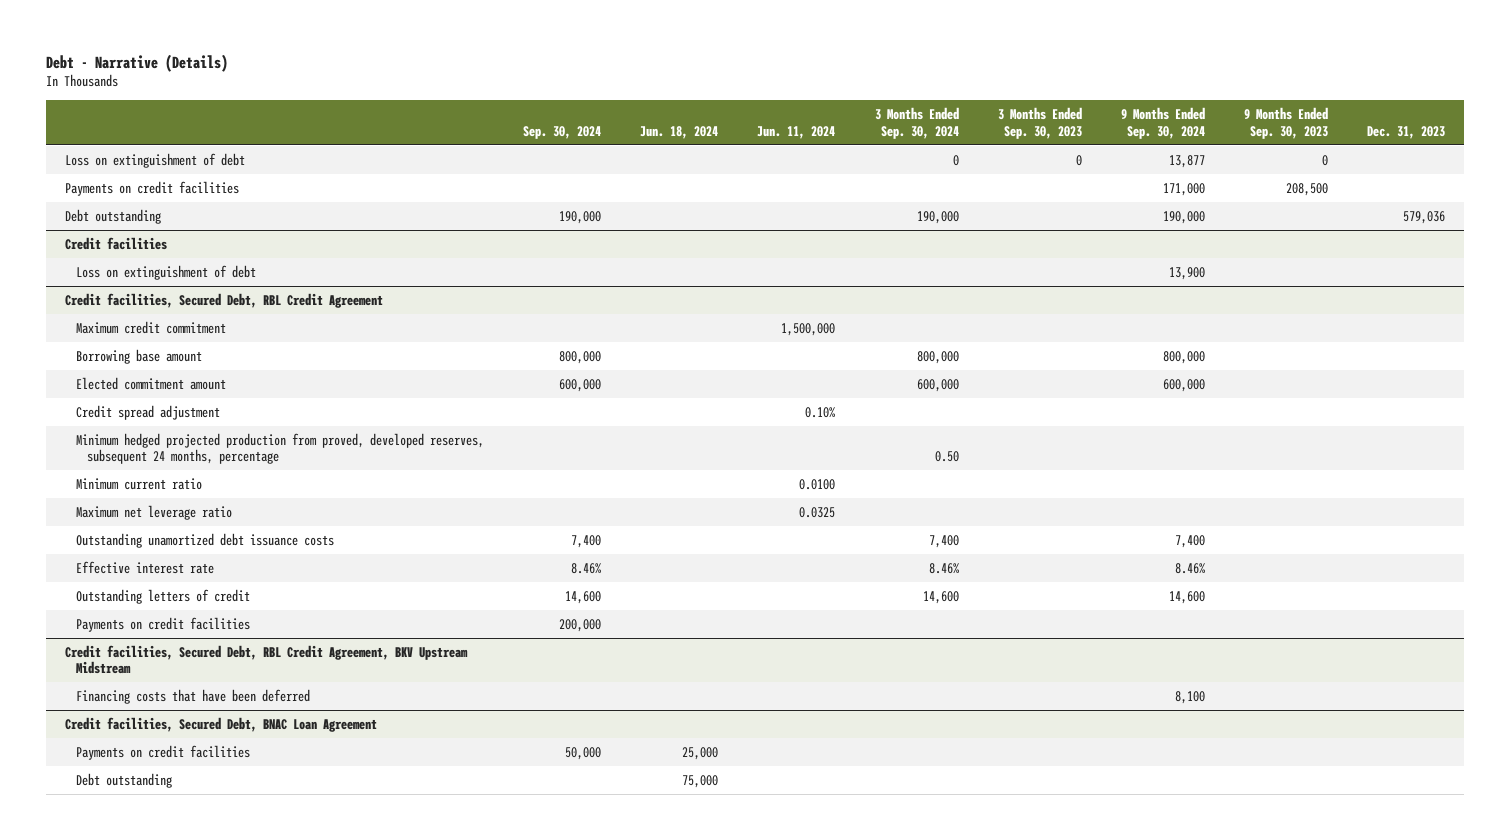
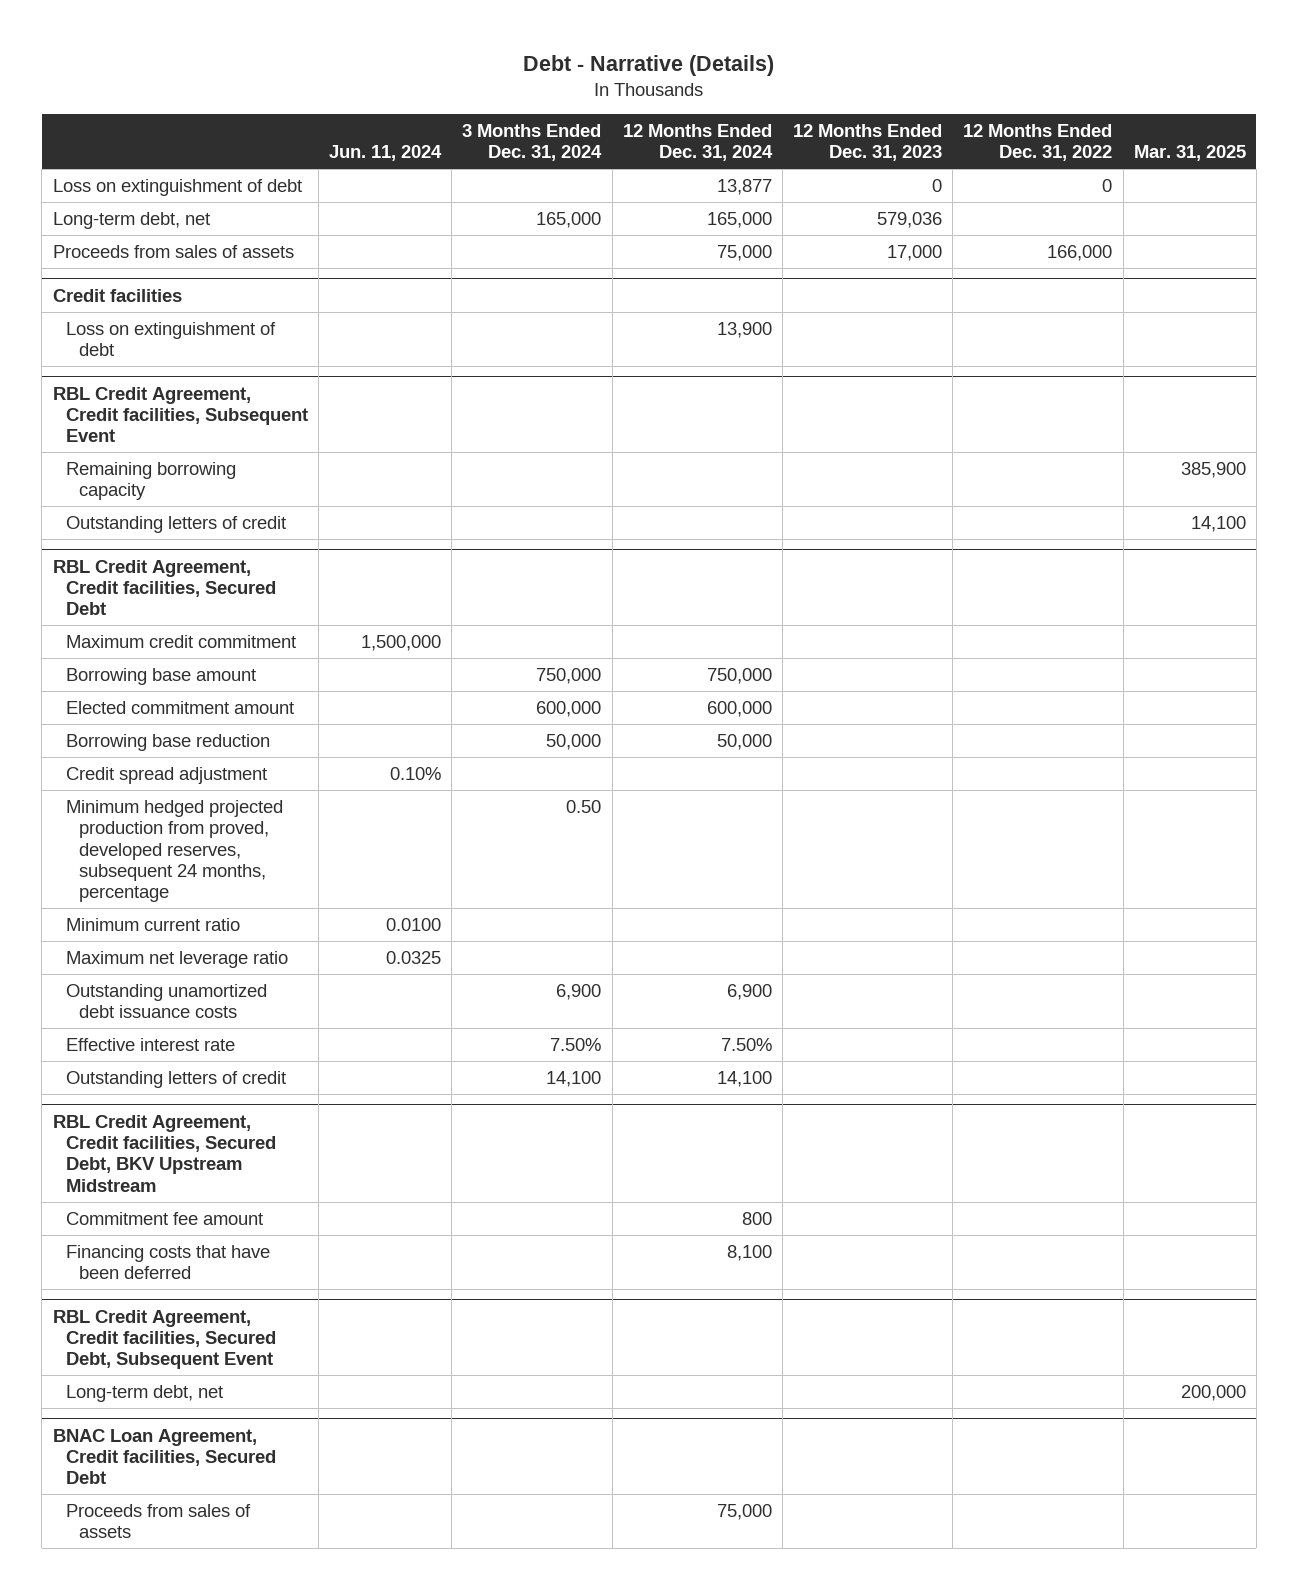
[523,125,602,139] Sep. 30, 2024 -> none
[640,125,719,139] Jun. 18, 2024 -> none
[874,107,959,139] 3 Months Ended Sep. 30, 2024 -> none
[997,107,1082,139] 3 Months Ended Sep. 30, 2023 -> none
[1120,107,1205,139] 9 Months Ended Sep. 30, 2024 -> none
[1243,107,1328,139] 9 Months Ended Sep. 30, 2023 -> none
[1366,125,1445,139] Dec. 31, 2023 -> none
none -> [462,124,603,162] 3 Months Ended Dec. 31, 2024
none -> [622,124,773,162] 12 Months Ended Dec. 31, 2024
none -> [793,124,943,162] 12 Months Ended Dec. 31, 2023
none -> [963,124,1113,162] 12 Months Ended Dec. 31, 2022
none -> [1133,145,1246,162] Mar. 31, 2025
[65,180,240,196] Payments on credit facilities -> none
[65,208,162,224] Debt outstanding -> [52,211,210,229] Long-term debt, net
none -> [52,244,294,258] Proceeds from sales of assets
none -> [52,386,308,443] RBL Credit Agreement, Credit facilities, Subsequent Event
none -> [65,461,236,501] Remaining borrowing capacity
none -> [65,515,286,533] Outstanding letters of credit
[65,292,384,308] Credit facilities, Secured Debt, RBL Credit Agreement -> [52,559,276,616] RBL Credit Agreement, Credit facilities, Secured Debt
none -> [65,733,270,751] Borrowing base reduction
[76,616,251,632] Payments on credit facilities -> none
[65,644,469,675] Credit facilities, Secured Debt, RBL Credit Agreement, BKV Upstream Midstream -> [52,1114,276,1192] RBL Credit Agreement, Credit facilities, Secured Debt, BKV Upstream Midstream
none -> [65,1211,263,1225] Commitment fee amount
[76,744,251,760] Payments on credit facilities -> none
[76,772,173,788] Debt outstanding -> none
none -> [52,1309,276,1370] RBL Credit Agreement, Credit facilities, Secured Debt, Subsequent Event
none -> [65,1384,223,1402] Long-term debt, net
[65,716,378,732] Credit facilities, Secured Debt, BNAC Loan Agreement -> [52,1428,276,1485] BNAC Loan Agreement, Credit facilities, Secured Debt
none -> [65,1503,251,1539] Proceeds from sales of assets

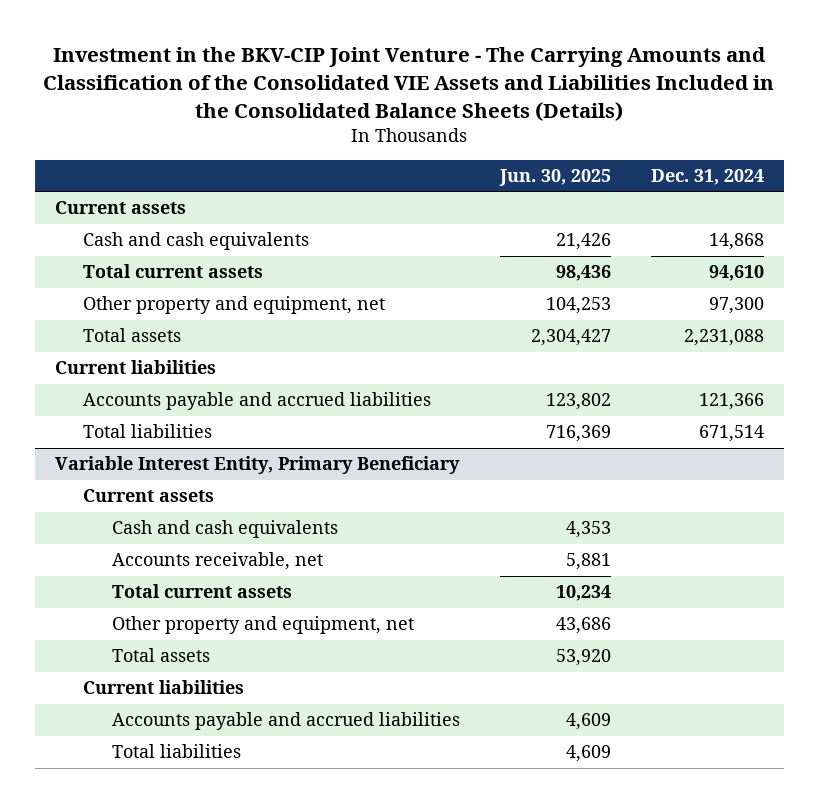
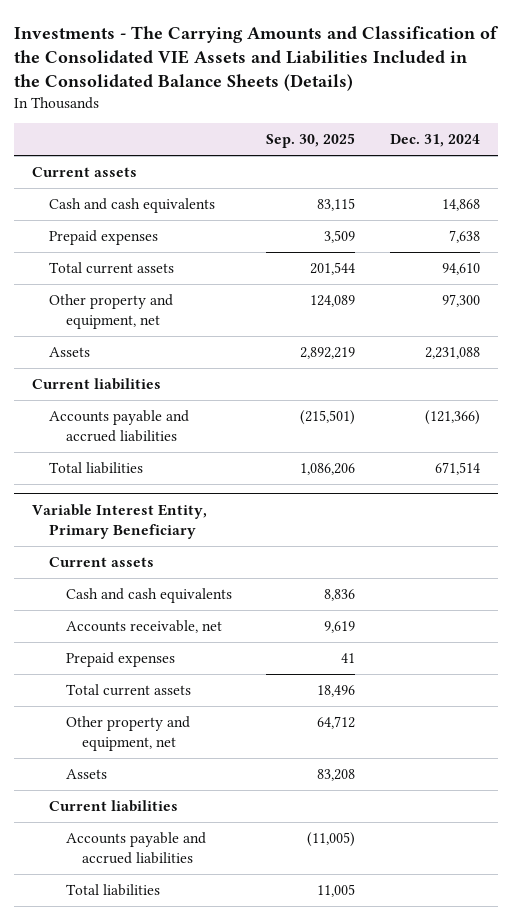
[43,47,775,121] Investment in the BKV-CIP Joint Venture - The Carrying Amounts and Classification of the Consolidated VIE Assets and Liabilities Included in the Consolidated Balance Sheets (Details) -> [14,25,500,91] Investments - The Carrying Amounts and Classification of the Consolidated VIE Assets and Liabilities Included in the Consolidated Balance Sheets (Details)
[498,168,611,186] Jun. 30, 2025 -> none
none -> [266,133,356,149] Sep. 30, 2025
none -> [48,229,158,245] Prepaid expenses
[83,328,182,343] Total assets -> [48,346,90,357] Assets
[698,393,764,411] 121,366 -> [425,409,481,425] (121,366)
none -> [65,651,175,667] Prepaid expenses
[111,648,210,663] Total assets -> [65,768,107,779] Assets

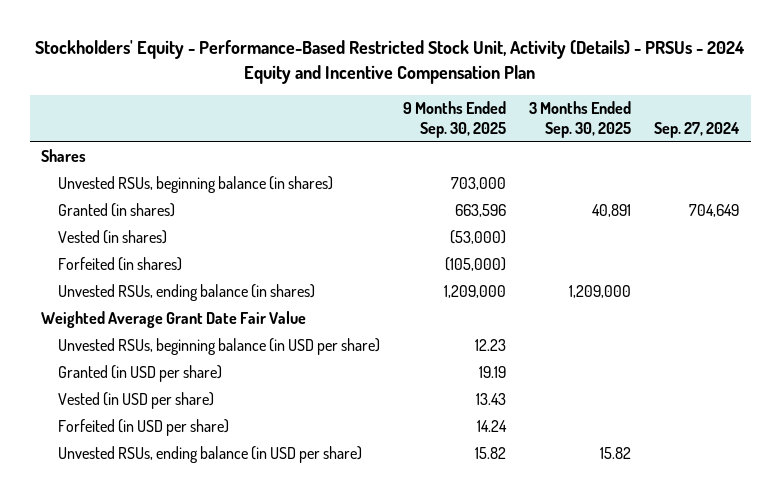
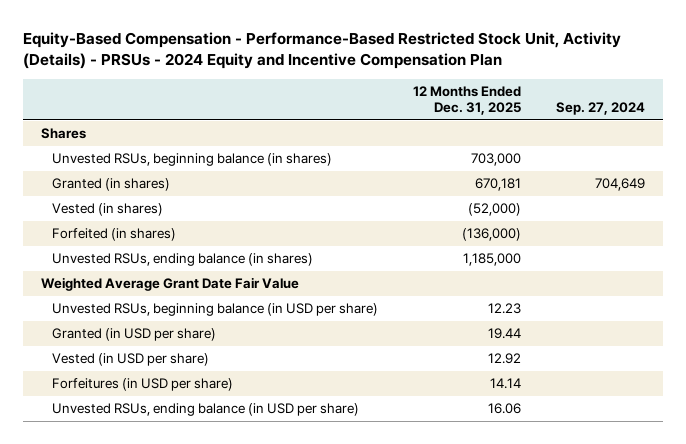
[35,40,746,84] Stockholders' Equity - Performance-Based Restricted Stock Unit, Activity (Details) - PRSUs - 2024 Equity and Incentive Compensation Plan -> [23,32,622,70] Equity-Based Compensation - Performance-Based Restricted Stock Unit, Activity (Details) - PRSUs - 2024 Equity and Incentive Compensation Plan
[402,101,506,138] 9 Months Ended Sep. 30, 2025 -> none
[528,101,631,138] 3 Months Ended Sep. 30, 2025 -> none
none -> [413,86,522,116] 12 Months Ended Dec. 31, 2025
[57,419,229,437] Forfeited (in USD per share) -> [52,378,234,392] Forfeitures (in USD per share)

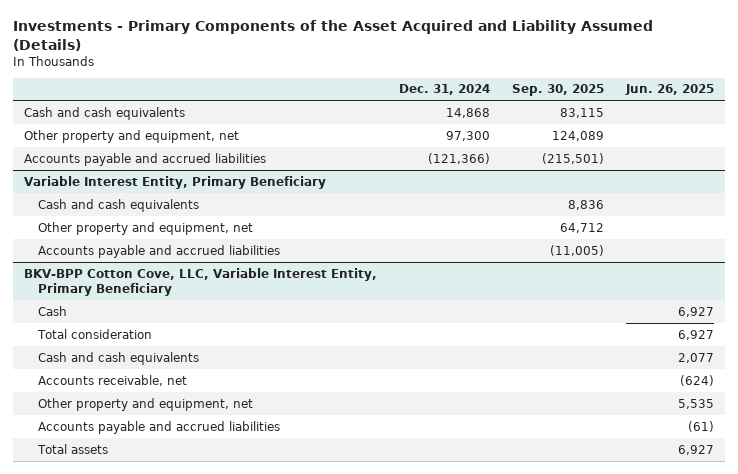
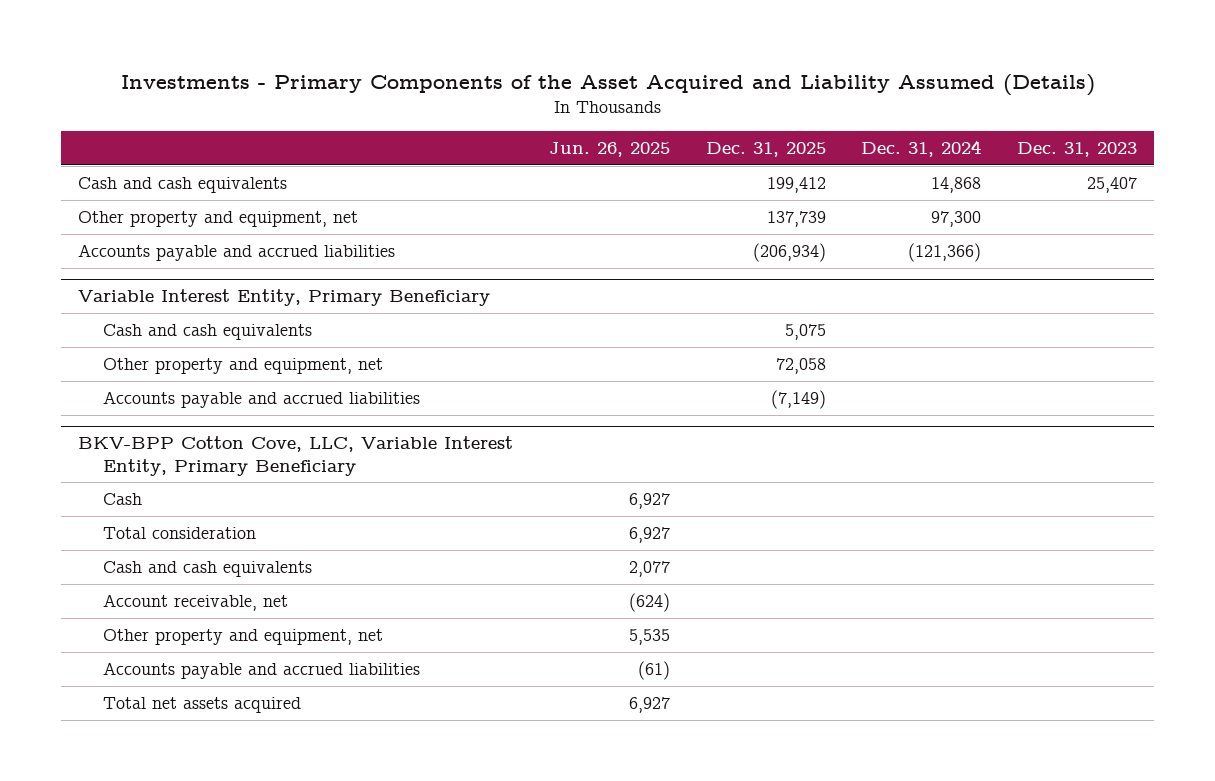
[512,84,605,97] Sep. 30, 2025 -> none
none -> [705,142,826,158] Dec. 31, 2025
none -> [1016,142,1137,158] Dec. 31, 2023
[37,374,187,386] Accounts receivable, net -> [102,593,288,611] Account receivable, net
[36,443,108,454] Total assets -> [102,696,301,713] Total net assets acquired

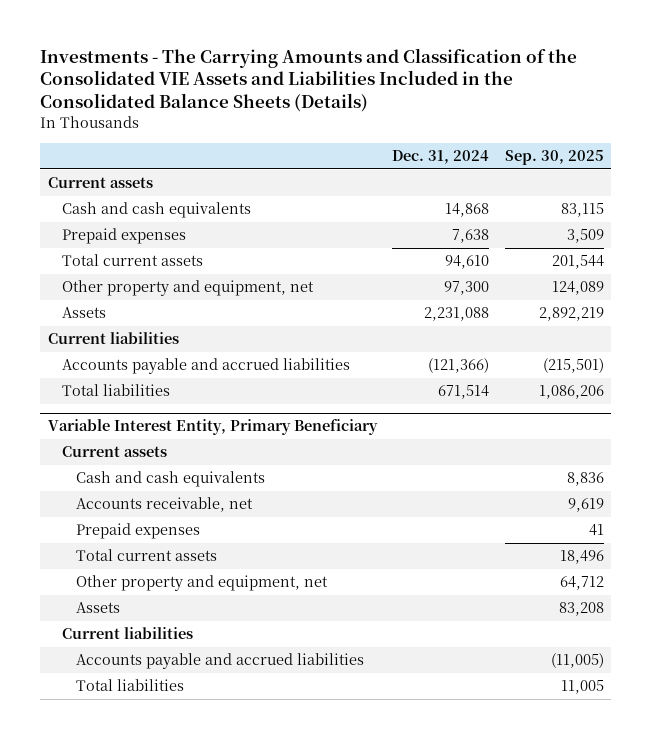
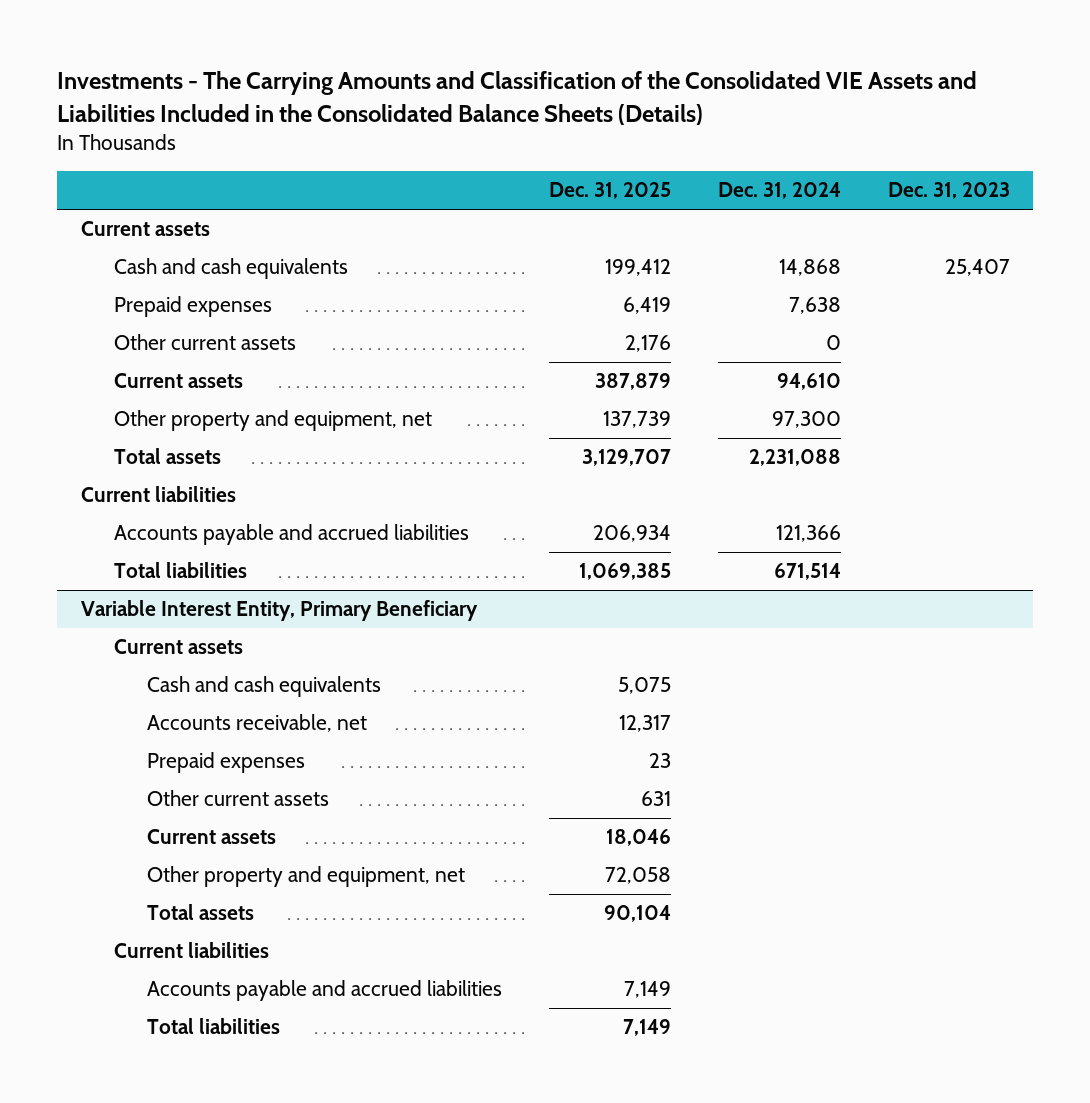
[504,150,604,166] Sep. 30, 2025 -> none
none -> [548,182,671,200] Dec. 31, 2025
none -> [887,182,1010,200] Dec. 31, 2023
none -> [113,334,296,351] Other current assets
[61,254,203,267] Total current assets -> [113,373,243,389] Current assets
[61,307,106,319] Assets -> [113,448,221,465] Total assets
[428,358,490,374] (121,366) -> [775,525,841,543] 121,366
none -> [146,790,329,807] Other current assets
[76,549,218,562] Total current assets -> [146,829,276,845] Current assets
[76,602,121,614] Assets -> [146,904,254,921] Total assets

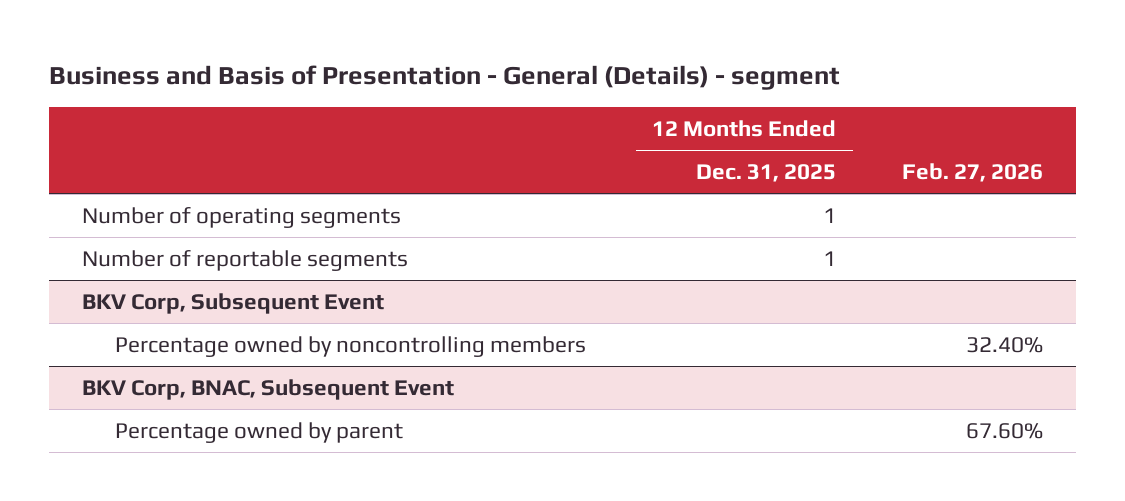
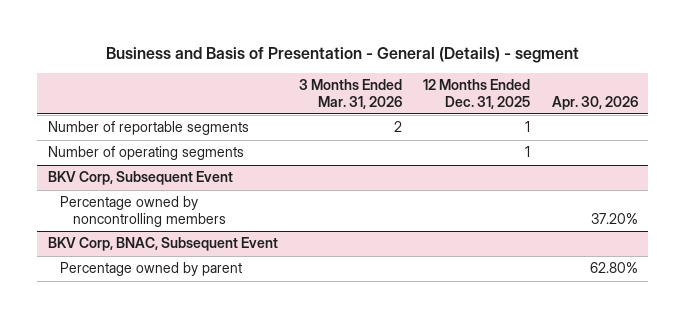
[901,163,1043,183] Feb. 27, 2026 -> none
none -> [298,79,402,109] 3 Months Ended Mar. 31, 2026
none -> [551,95,638,110] Apr. 30, 2026
[81,207,401,229] Number of operating segments -> [47,146,244,161] Number of operating segments

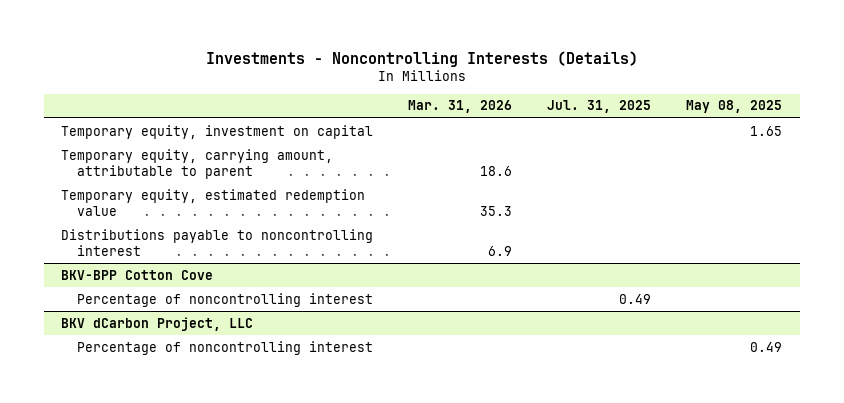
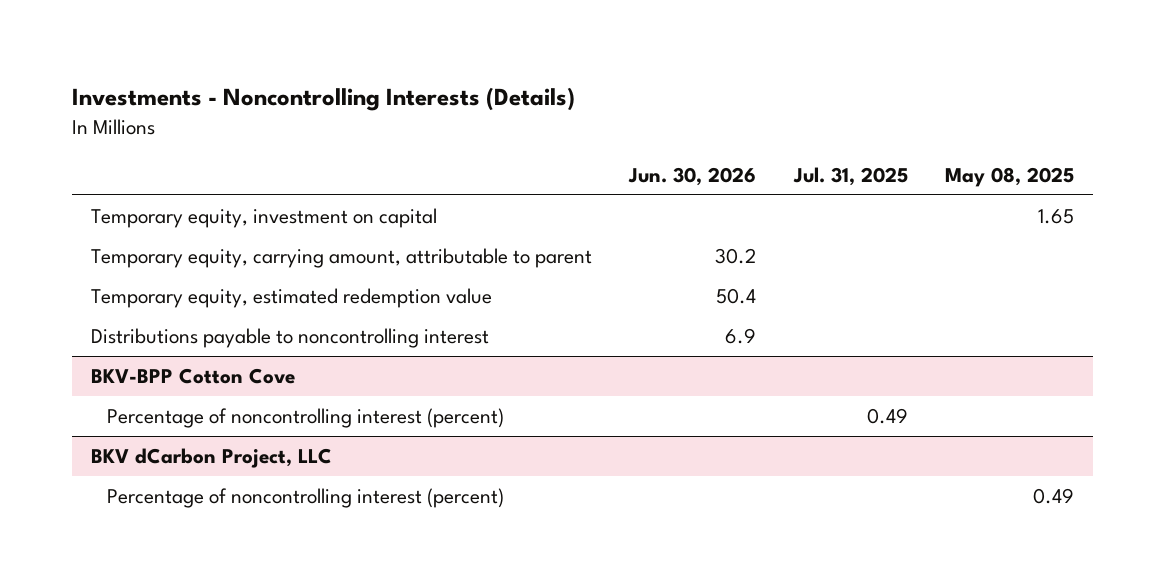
[408,100,513,114] Mar. 31, 2026 -> none
none -> [628,166,757,186] Jun. 30, 2026
[77,292,374,307] Percentage of noncontrolling interest -> [106,407,504,428] Percentage of noncontrolling interest (percent)
[77,340,374,355] Percentage of noncontrolling interest -> [106,487,504,508] Percentage of noncontrolling interest (percent)

